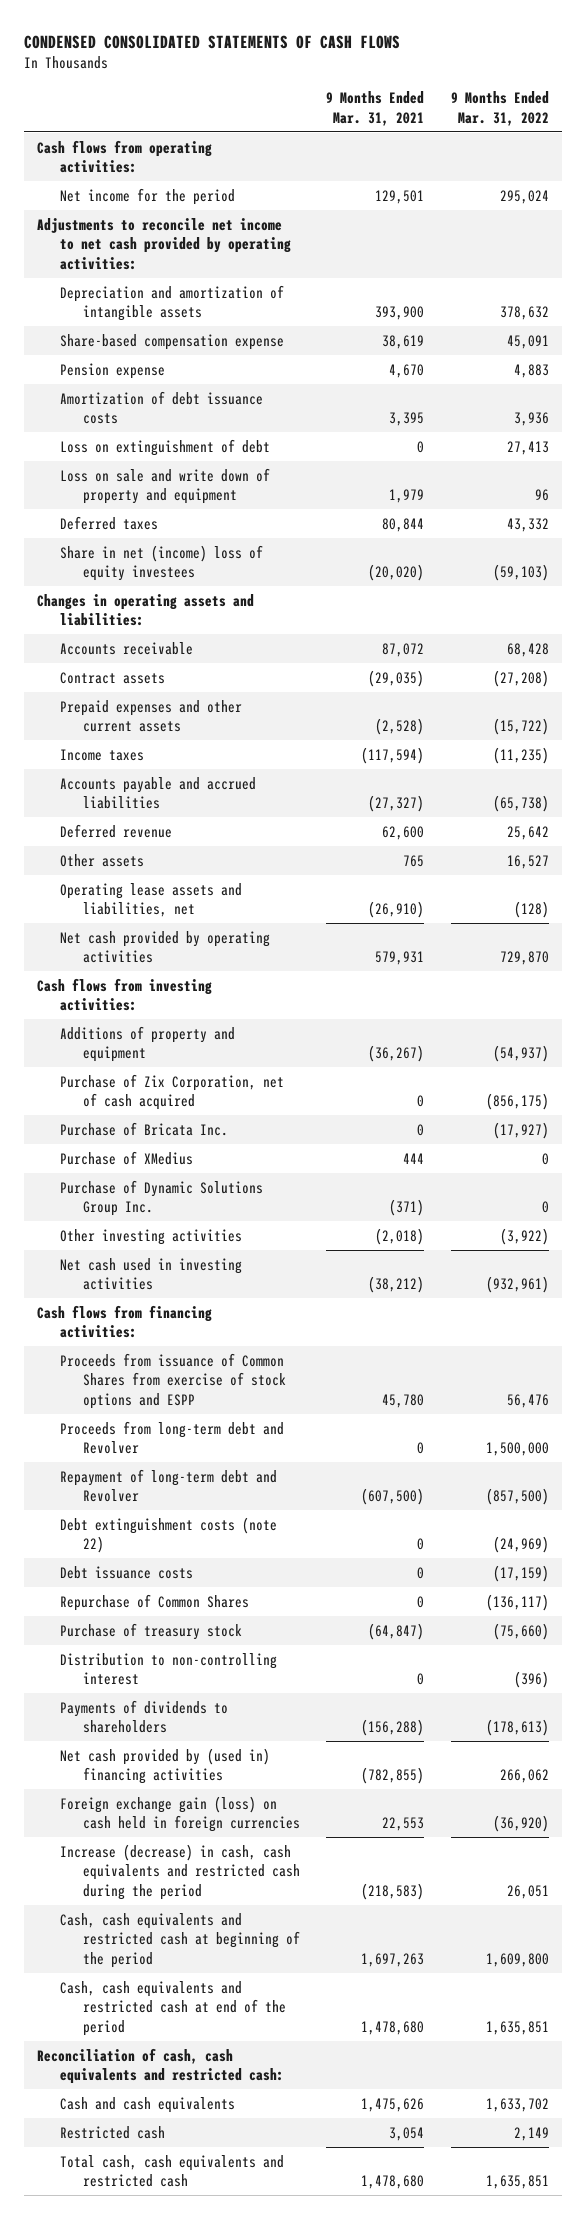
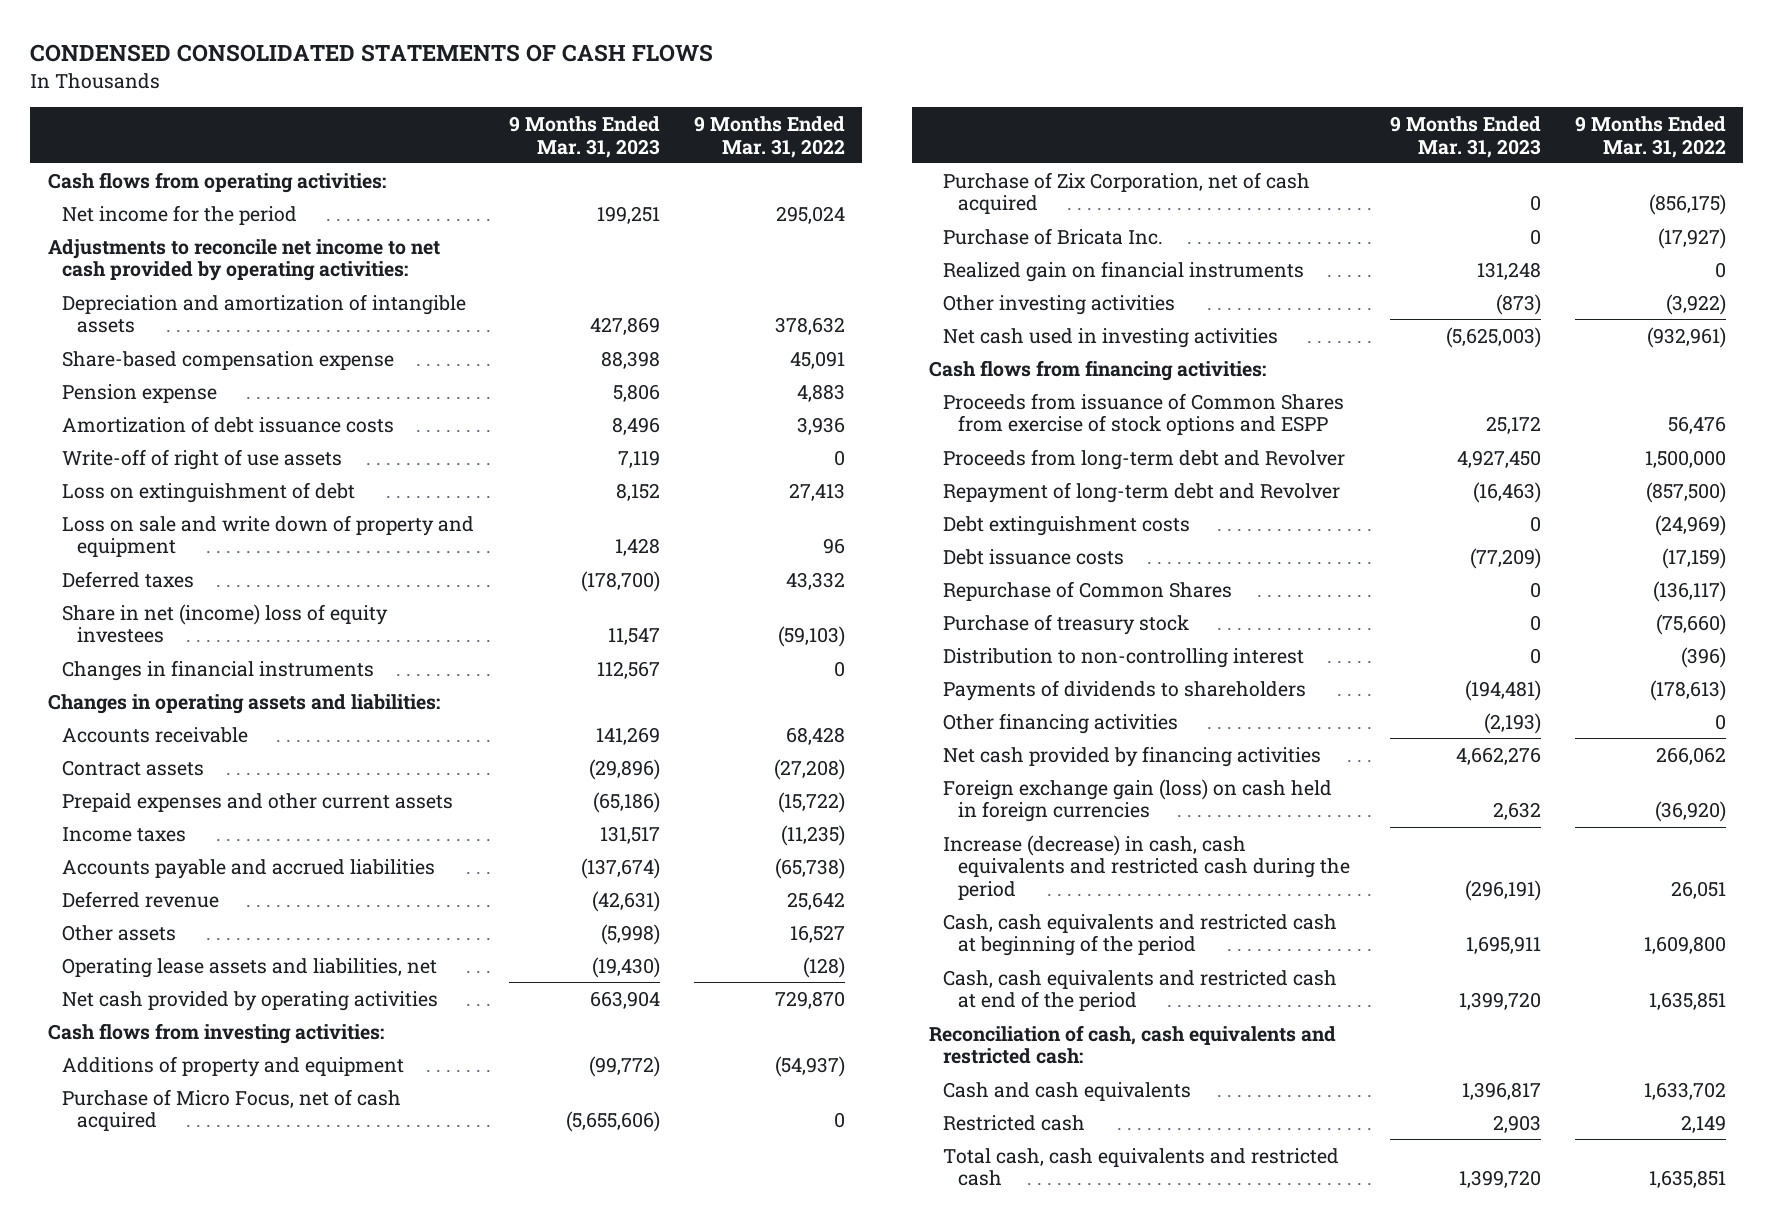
[326,91,425,126] 9 Months Ended Mar. 31, 2021 -> none
none -> [508,115,660,158] 9 Months Ended Mar. 31, 2023
none -> [62,448,343,470] Write-off of right of use assets
none -> [62,659,375,681] Changes in financial instruments
none -> [62,1088,402,1132] Purchase of Micro Focus, net of cash acquired
[60,1150,194,1165] Purchase of XMedius -> none
[60,1179,264,1217] Purchase of Dynamic Solutions Group Inc. -> none
none -> [943,260,1305,282] Realized gain on financial instruments
[60,1516,278,1554] Debt extinguishment costs (note 22) -> [943,515,1191,536] Debt extinguishment costs
none -> [943,712,1179,734] Other financing activities
[60,1747,271,1785] Net cash provided by (used in) financing activities -> [943,745,1322,767] Net cash provided by financing activities

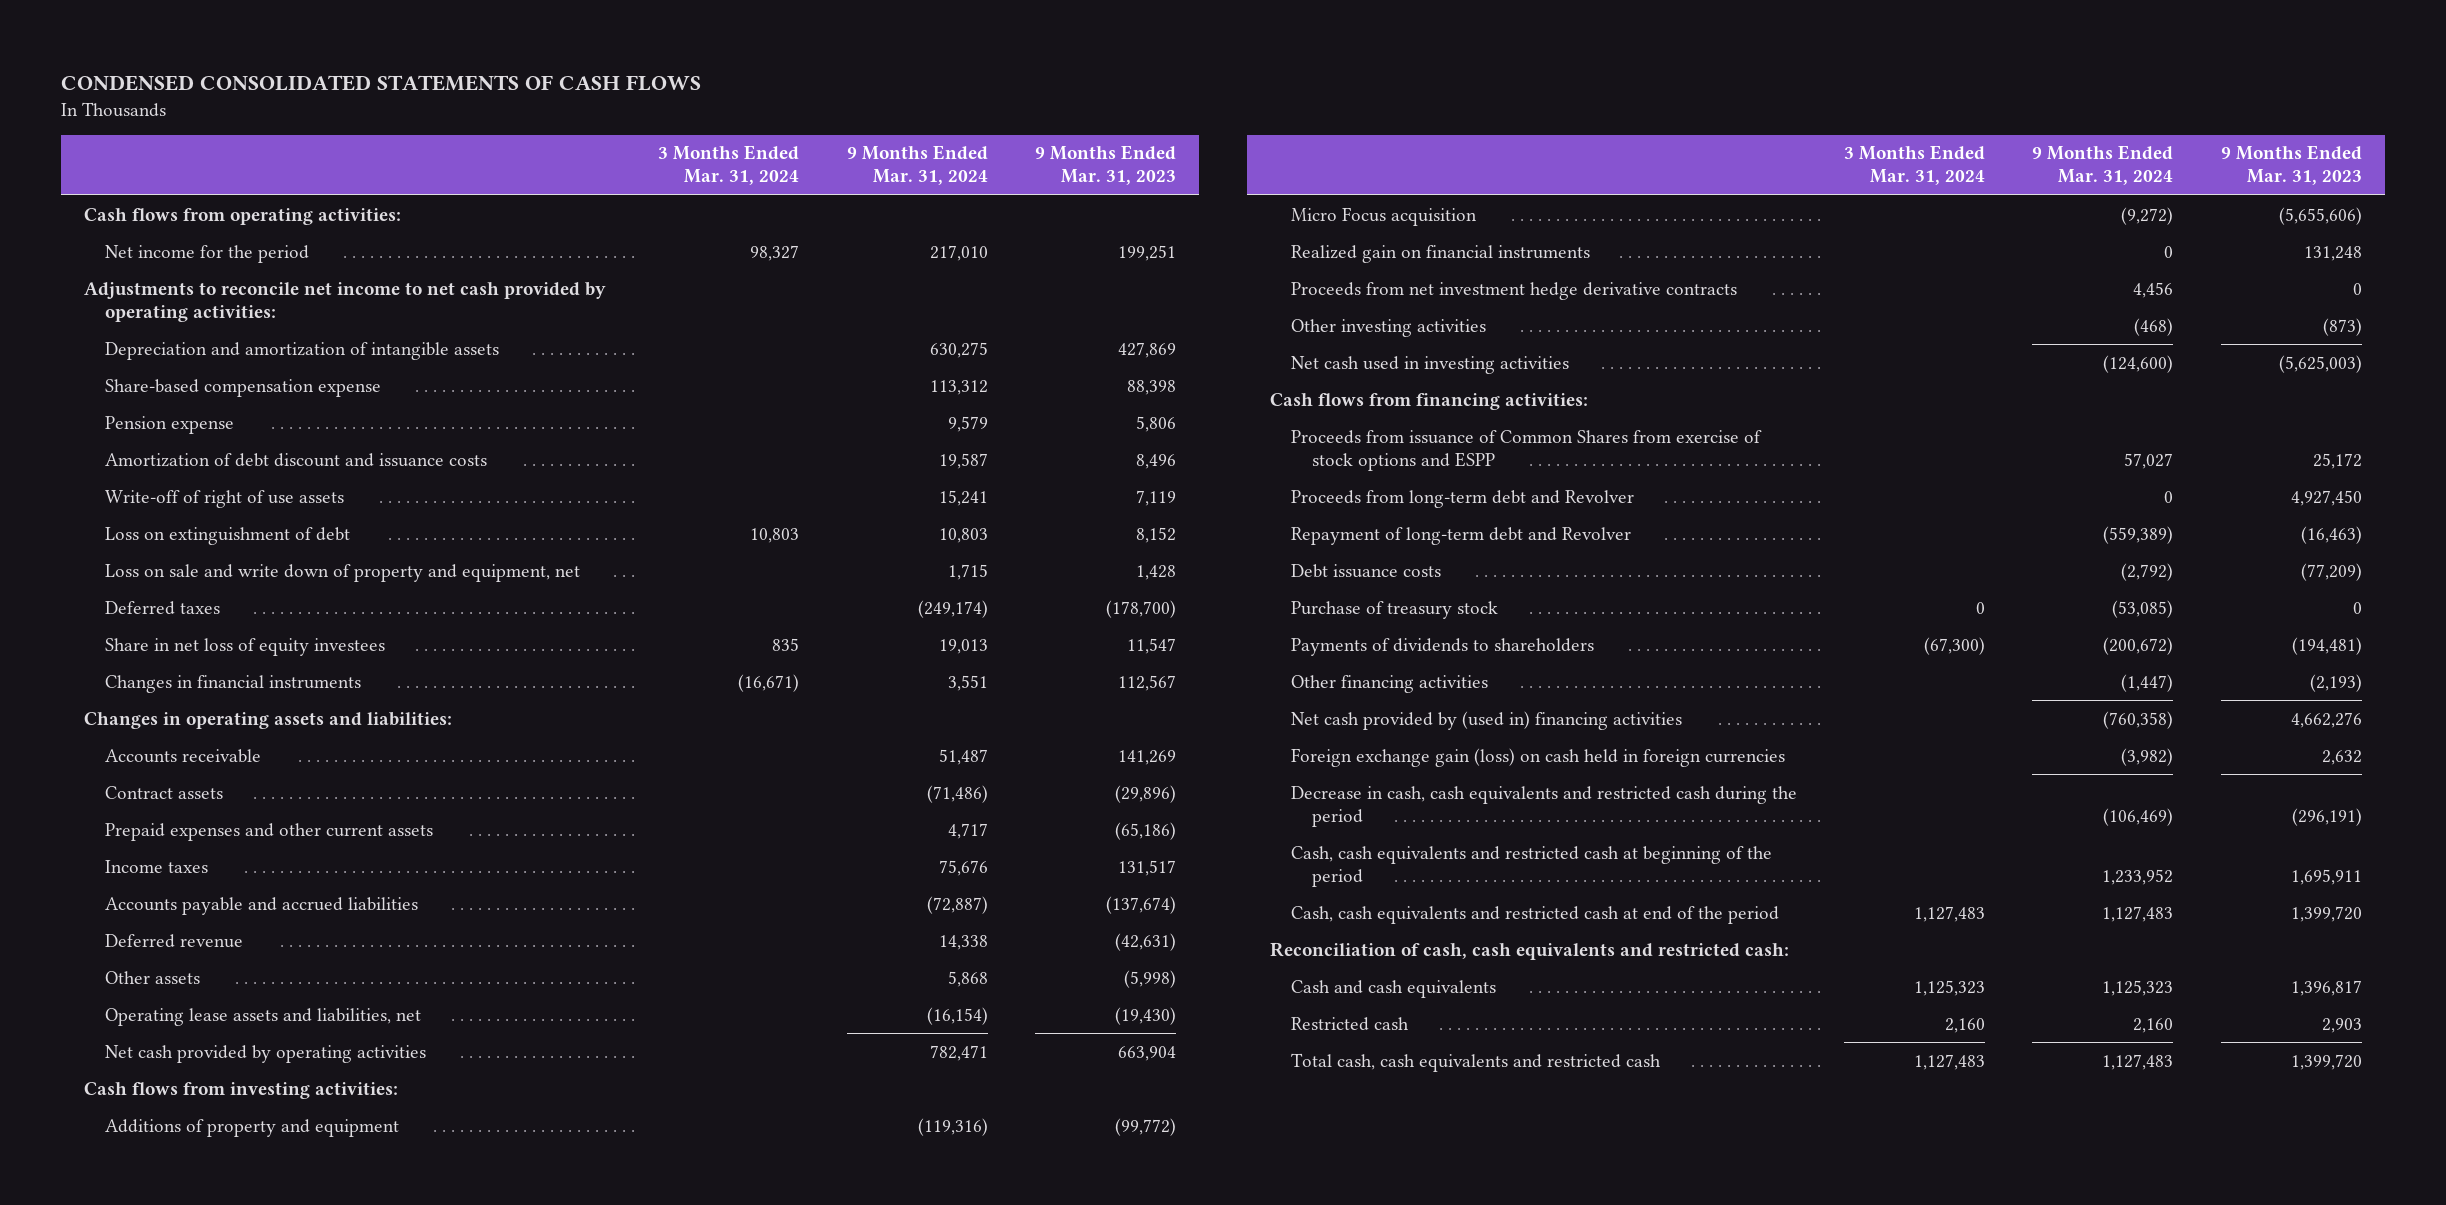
[694,115,846,158] 9 Months Ended Mar. 31, 2022 -> none
none -> [658,145,800,186] 3 Months Ended Mar. 31, 2024
none -> [846,145,988,186] 9 Months Ended Mar. 31, 2024
[62,415,395,433] Amortization of debt issuance costs -> [105,452,488,467] Amortization of debt discount and issuance costs
[62,514,475,558] Loss on sale and write down of property and equipment -> [105,563,581,582] Loss on sale and write down of property and equipment, net
[62,603,389,644] Share in net (income) loss of equity investees -> [105,637,386,656] Share in net loss of equity investees
[943,171,1311,215] Purchase of Zix Corporation, net of cash acquired -> none
[943,227,1164,245] Purchase of Bricata Inc. -> none
[62,1088,402,1132] Purchase of Micro Focus, net of cash acquired -> [1291,206,1478,226] Micro Focus acquisition
none -> [1291,281,1738,300] Proceeds from net investment hedge derivative contracts
[943,515,1191,536] Debt extinguishment costs -> none
[943,580,1233,601] Repurchase of Common Shares -> none
[943,647,1305,668] Distribution to non-controlling interest -> none
[943,745,1322,767] Net cash provided by financing activities -> [1291,710,1683,730] Net cash provided by (used in) financing activities
[943,834,1350,901] Increase (decrease) in cash, cash equivalents and restricted cash during the period -> [1291,785,1798,827] Decrease in cash, cash equivalents and restricted cash during the period

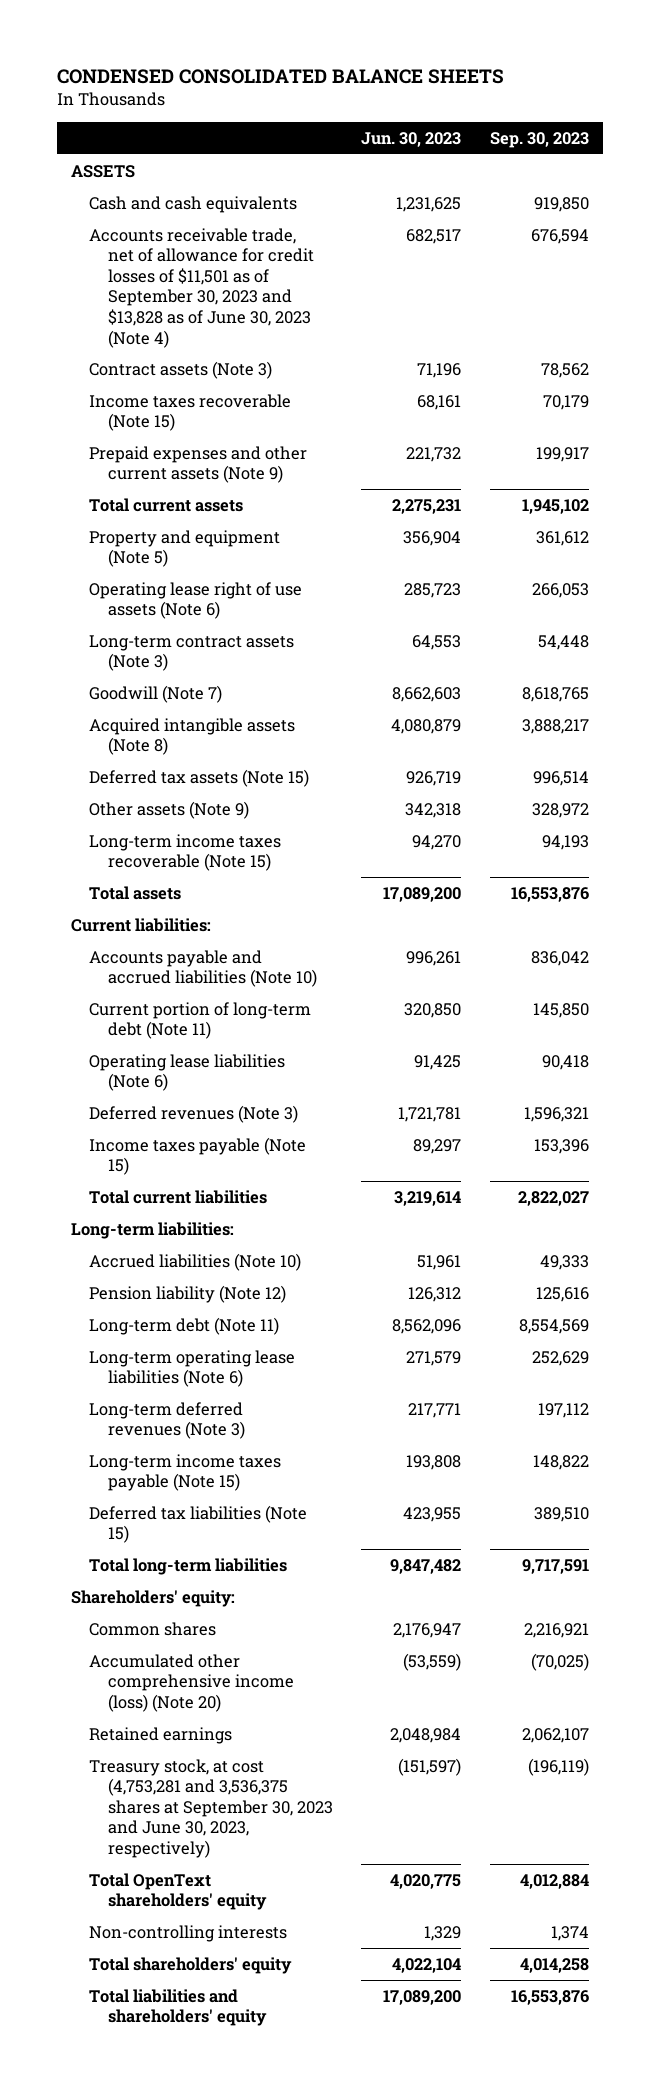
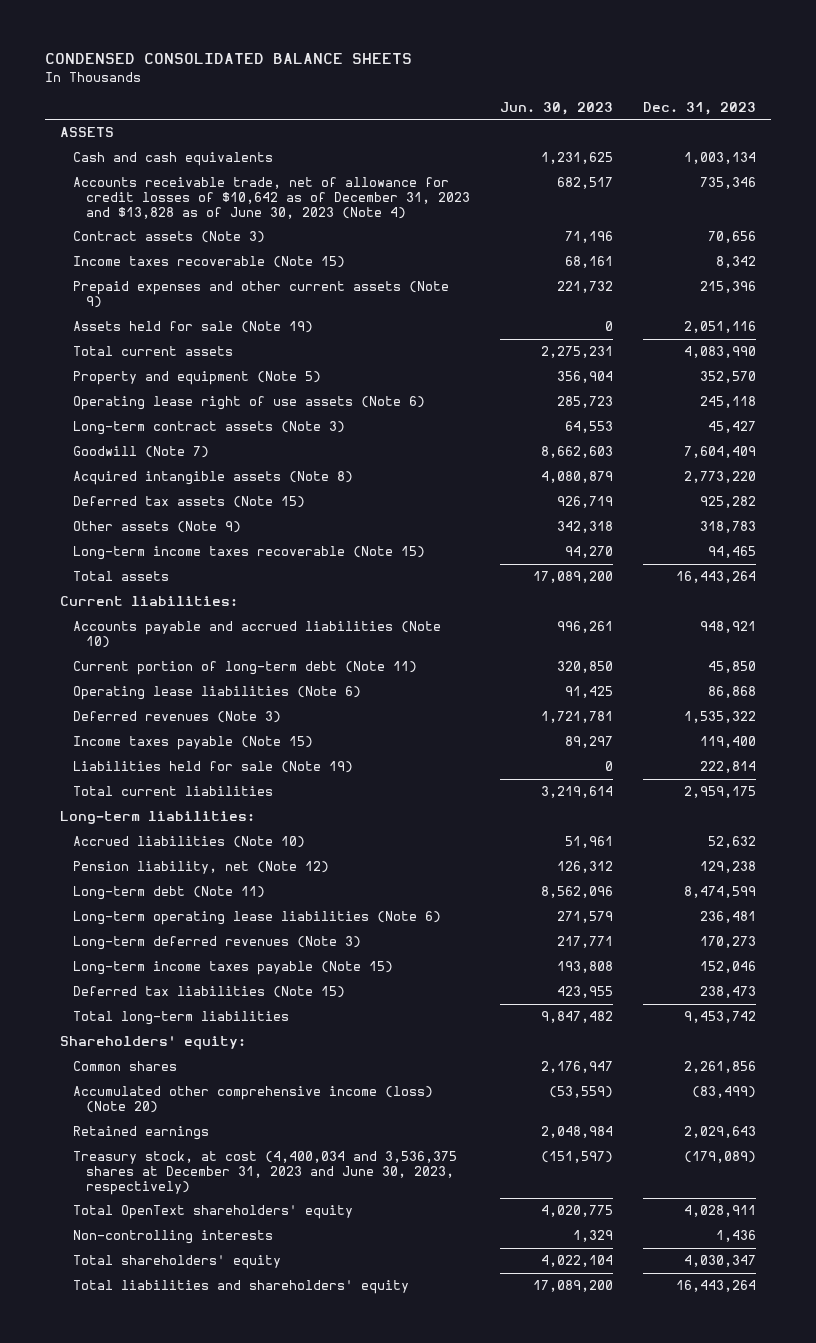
[489,131,589,148] Sep. 30, 2023 -> none
none -> [643,101,757,115] Dec. 31, 2023
[89,227,314,348] Accounts receivable trade, net of allowance for credit losses of $11,501 as of September 30, 2023 and $13,828 as of June 30, 2023 (Note 4) -> [72,177,471,219] Accounts receivable trade, net of allowance for credit losses of $10,642 as of December 31, 2023 and $13,828 as of June 30, 2023 (Note 4)
none -> [72,321,313,334] Assets held for sale (Note 19)
none -> [72,761,353,774] Liabilities held for sale (Note 19)
[89,1284,287,1303] Pension liability (Note 12) -> [72,861,329,875] Pension liability, net (Note 12)
[89,1758,333,1859] Treasury stock, at cost (4,753,281 and 3,536,375 shares at September 30, 2023 and June 30, 2023, respectively) -> [72,1151,457,1195] Treasury stock, at cost (4,400,034 and 3,536,375 shares at December 31, 2023 and June 30, 2023, respectively)

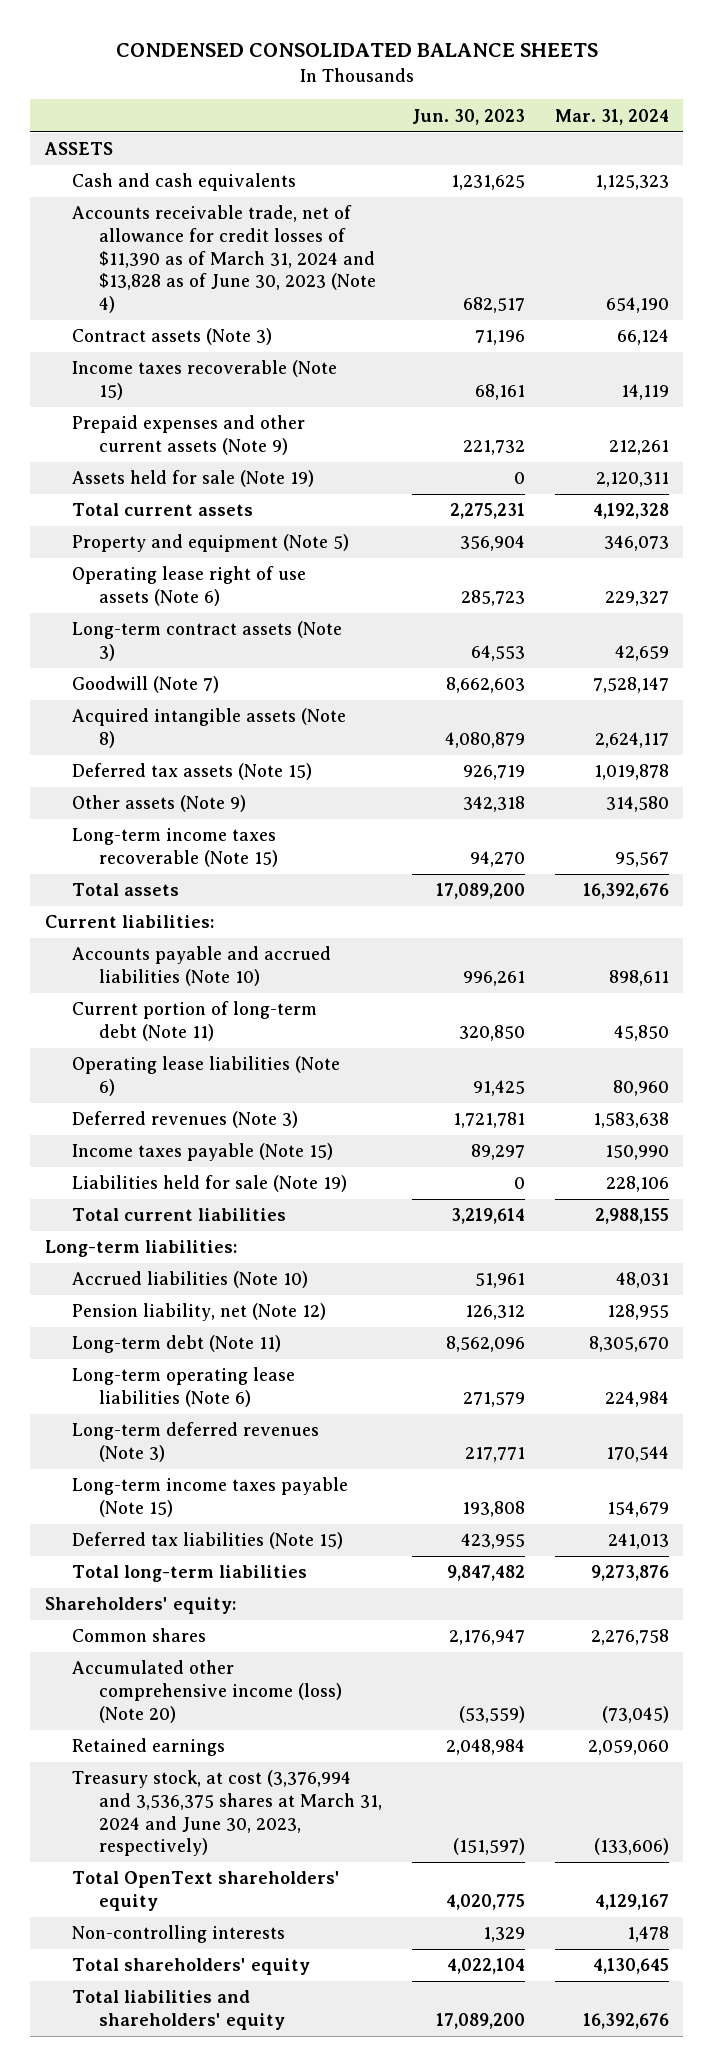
[643,101,757,115] Dec. 31, 2023 -> none
none -> [554,108,669,125] Mar. 31, 2024
[72,177,471,219] Accounts receivable trade, net of allowance for credit losses of $10,642 as of December 31, 2023 and $13,828 as of June 30, 2023 (Note 4) -> [71,205,377,314] Accounts receivable trade, net of allowance for credit losses of $11,390 as of March 31, 2024 and $13,828 as of June 30, 2023 (Note 4)
[72,1151,457,1195] Treasury stock, at cost (4,400,034 and 3,536,375 shares at December 31, 2023 and June 30, 2023, respectively) -> [71,1770,383,1857] Treasury stock, at cost (3,376,994 and 3,536,375 shares at March 31, 2024 and June 30, 2023, respectively)

